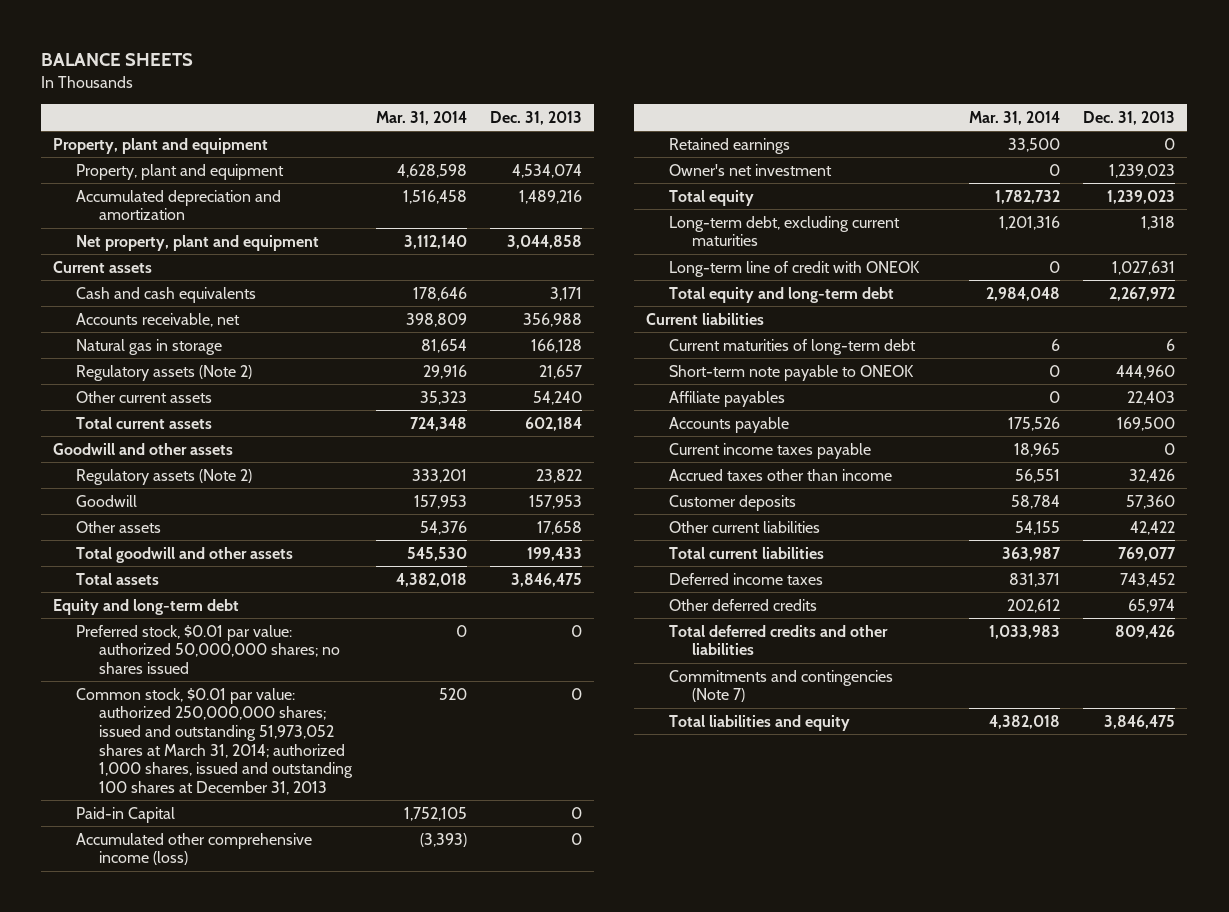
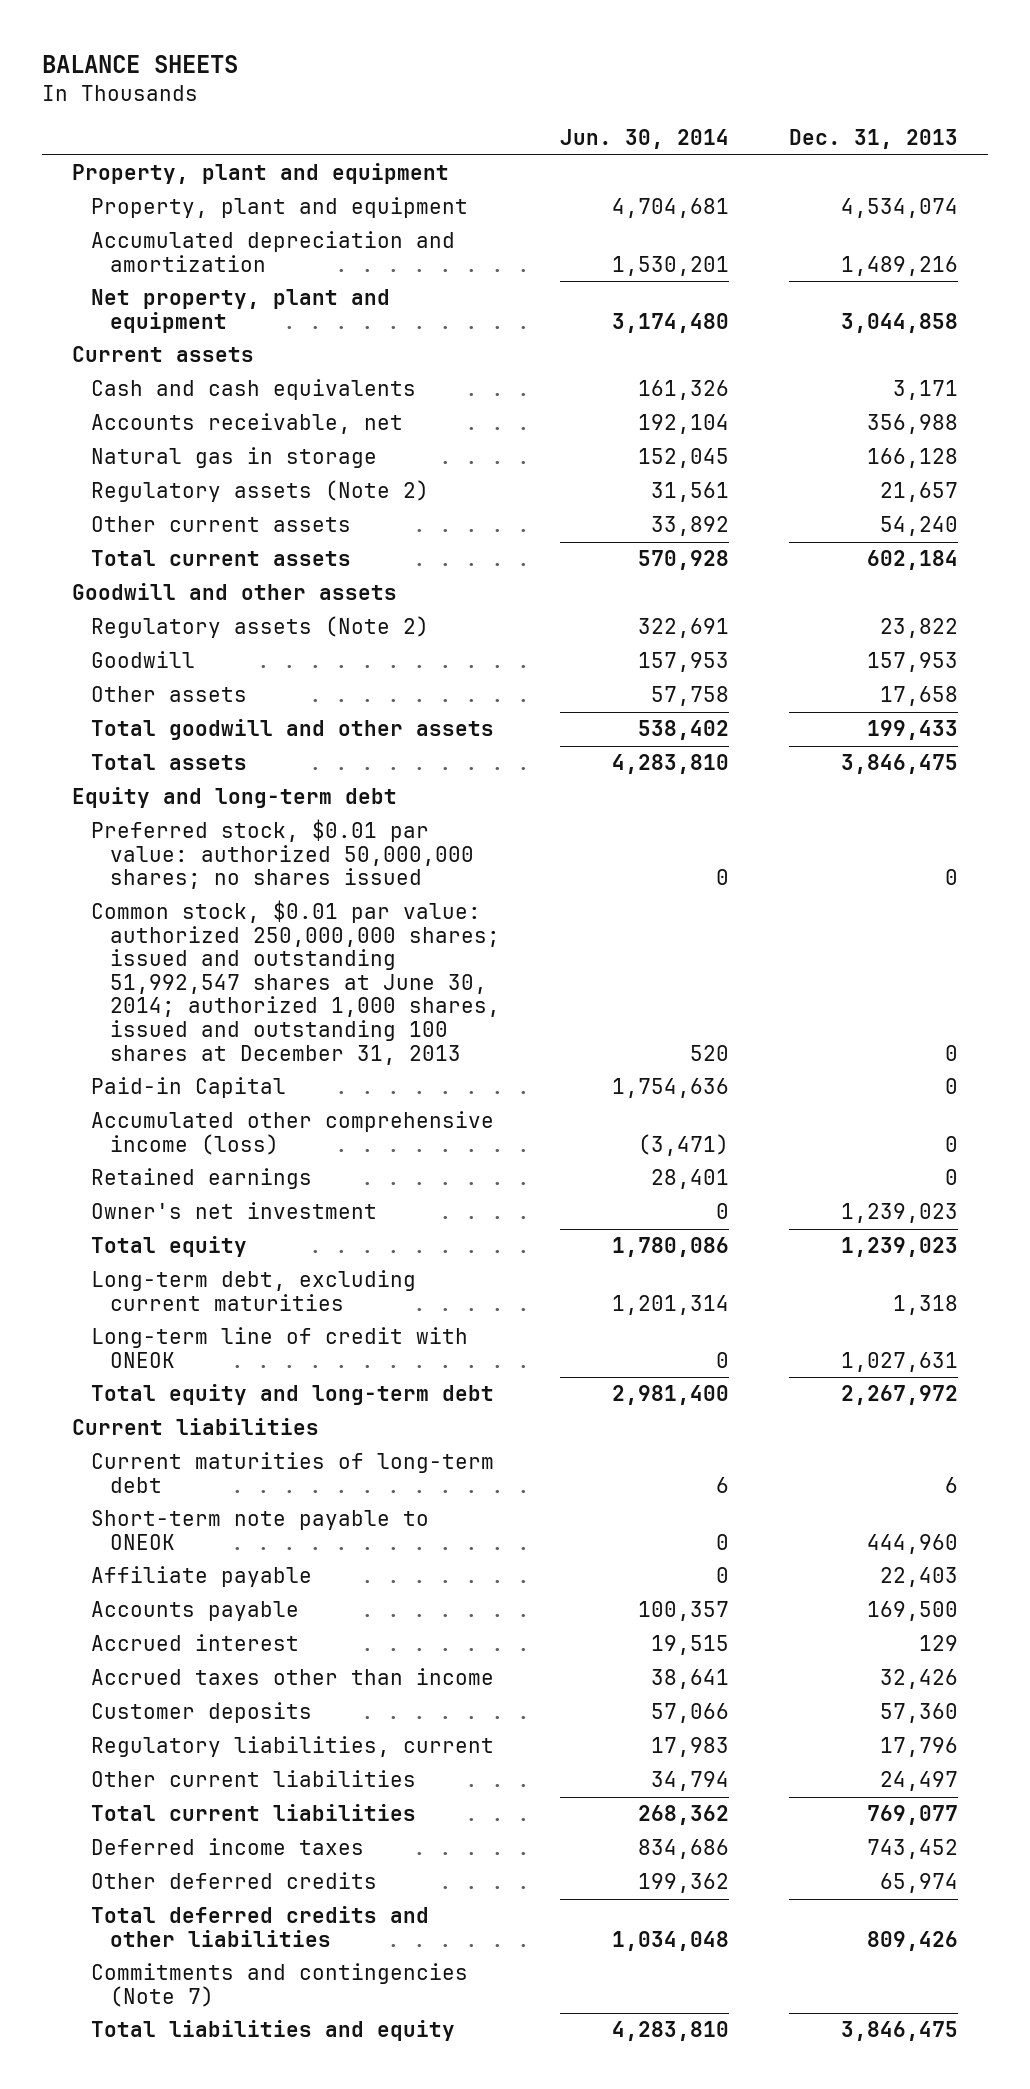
[375,110,467,125] Mar. 31, 2014 -> none
none -> [560,129,730,150] Jun. 30, 2014
[76,687,354,795] Common stock, $0.01 par value: authorized 250,000,000 shares; issued and outstanding 51,973,052 shares at March 31, 2014; authorized 1,000 shares, issued and outstanding 100 shares at December 31, 2013 -> [90,900,500,1065] Common stock, $0.01 par value: authorized 250,000,000 shares; issued and outstanding 51,992,547 shares at June 30, 2014; authorized 1,000 shares, issued and outstanding 100 shares at December 31, 2013
[669,390,786,407] Affiliate payables -> [90,1566,312,1588] Affiliate payable
[669,442,872,459] Current income taxes payable -> none
none -> [90,1634,299,1652] Accrued interest
none -> [90,1736,494,1758] Regulatory liabilities, current
[1130,520,1176,535] 42,422 -> [880,1771,959,1792] 24,497

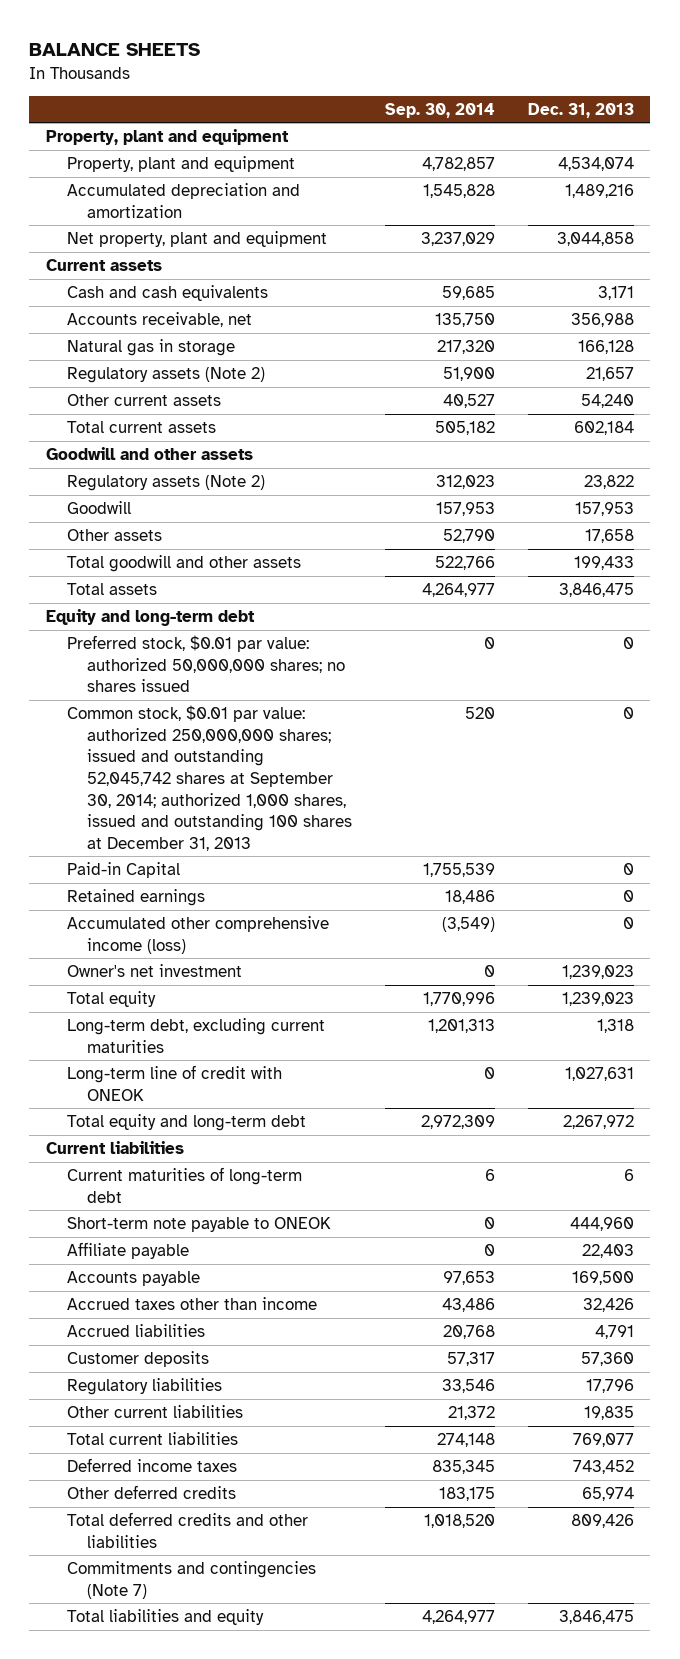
[560,129,730,150] Jun. 30, 2014 -> none
none -> [385,102,496,118] Sep. 30, 2014
[90,900,500,1065] Common stock, $0.01 par value: authorized 250,000,000 shares; issued and outstanding 51,992,547 shares at June 30, 2014; authorized 1,000 shares, issued and outstanding 100 shares at December 31, 2013 -> [66,705,353,851] Common stock, $0.01 par value: authorized 250,000,000 shares; issued and outstanding 52,045,742 shares at September 30, 2014; authorized 1,000 shares, issued and outstanding 100 shares at December 31, 2013
[90,1111,494,1155] Accumulated other comprehensive income (loss) -> [66,916,329,954] Accumulated other comprehensive income (loss)
[90,1634,299,1652] Accrued interest -> none
none -> [66,1324,205,1338] Accrued liabilities
[90,1736,494,1758] Regulatory liabilities, current -> [66,1378,222,1396] Regulatory liabilities
[880,1771,959,1792] 24,497 -> [583,1406,634,1421] 19,835

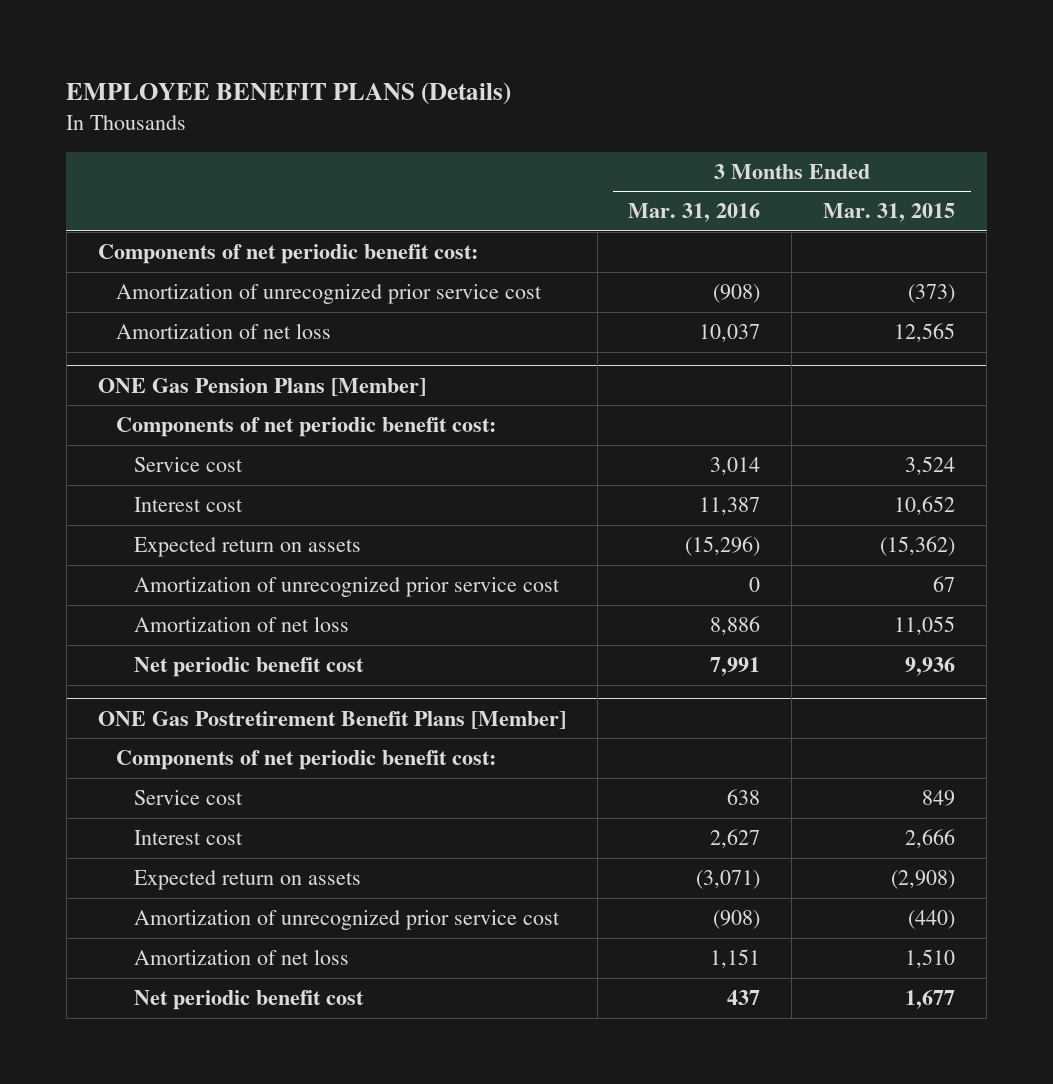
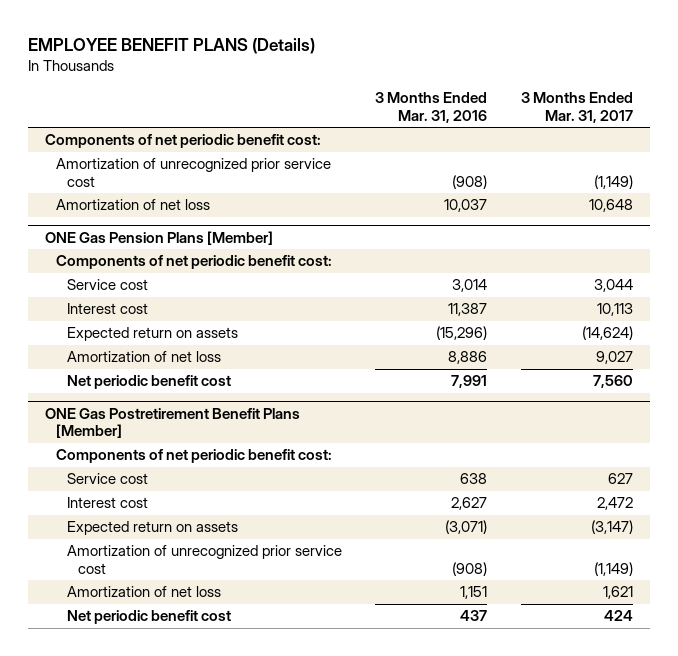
[823,203,956,223] Mar. 31, 2015 -> none
none -> [520,92,633,123] 3 Months Ended Mar. 31, 2017
[133,576,560,597] Amortization of unrecognized prior service cost -> none

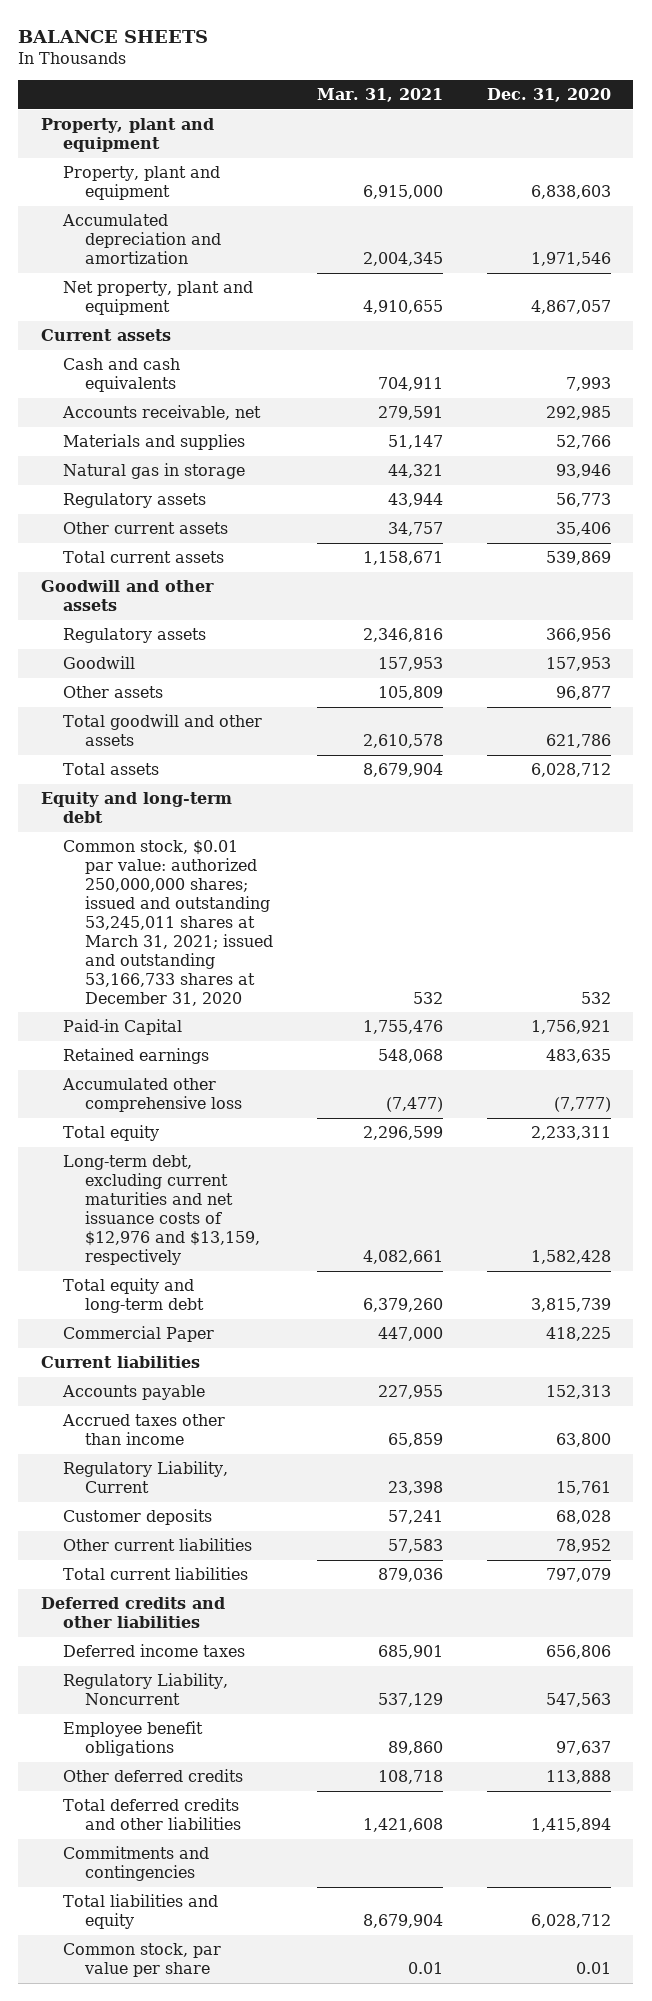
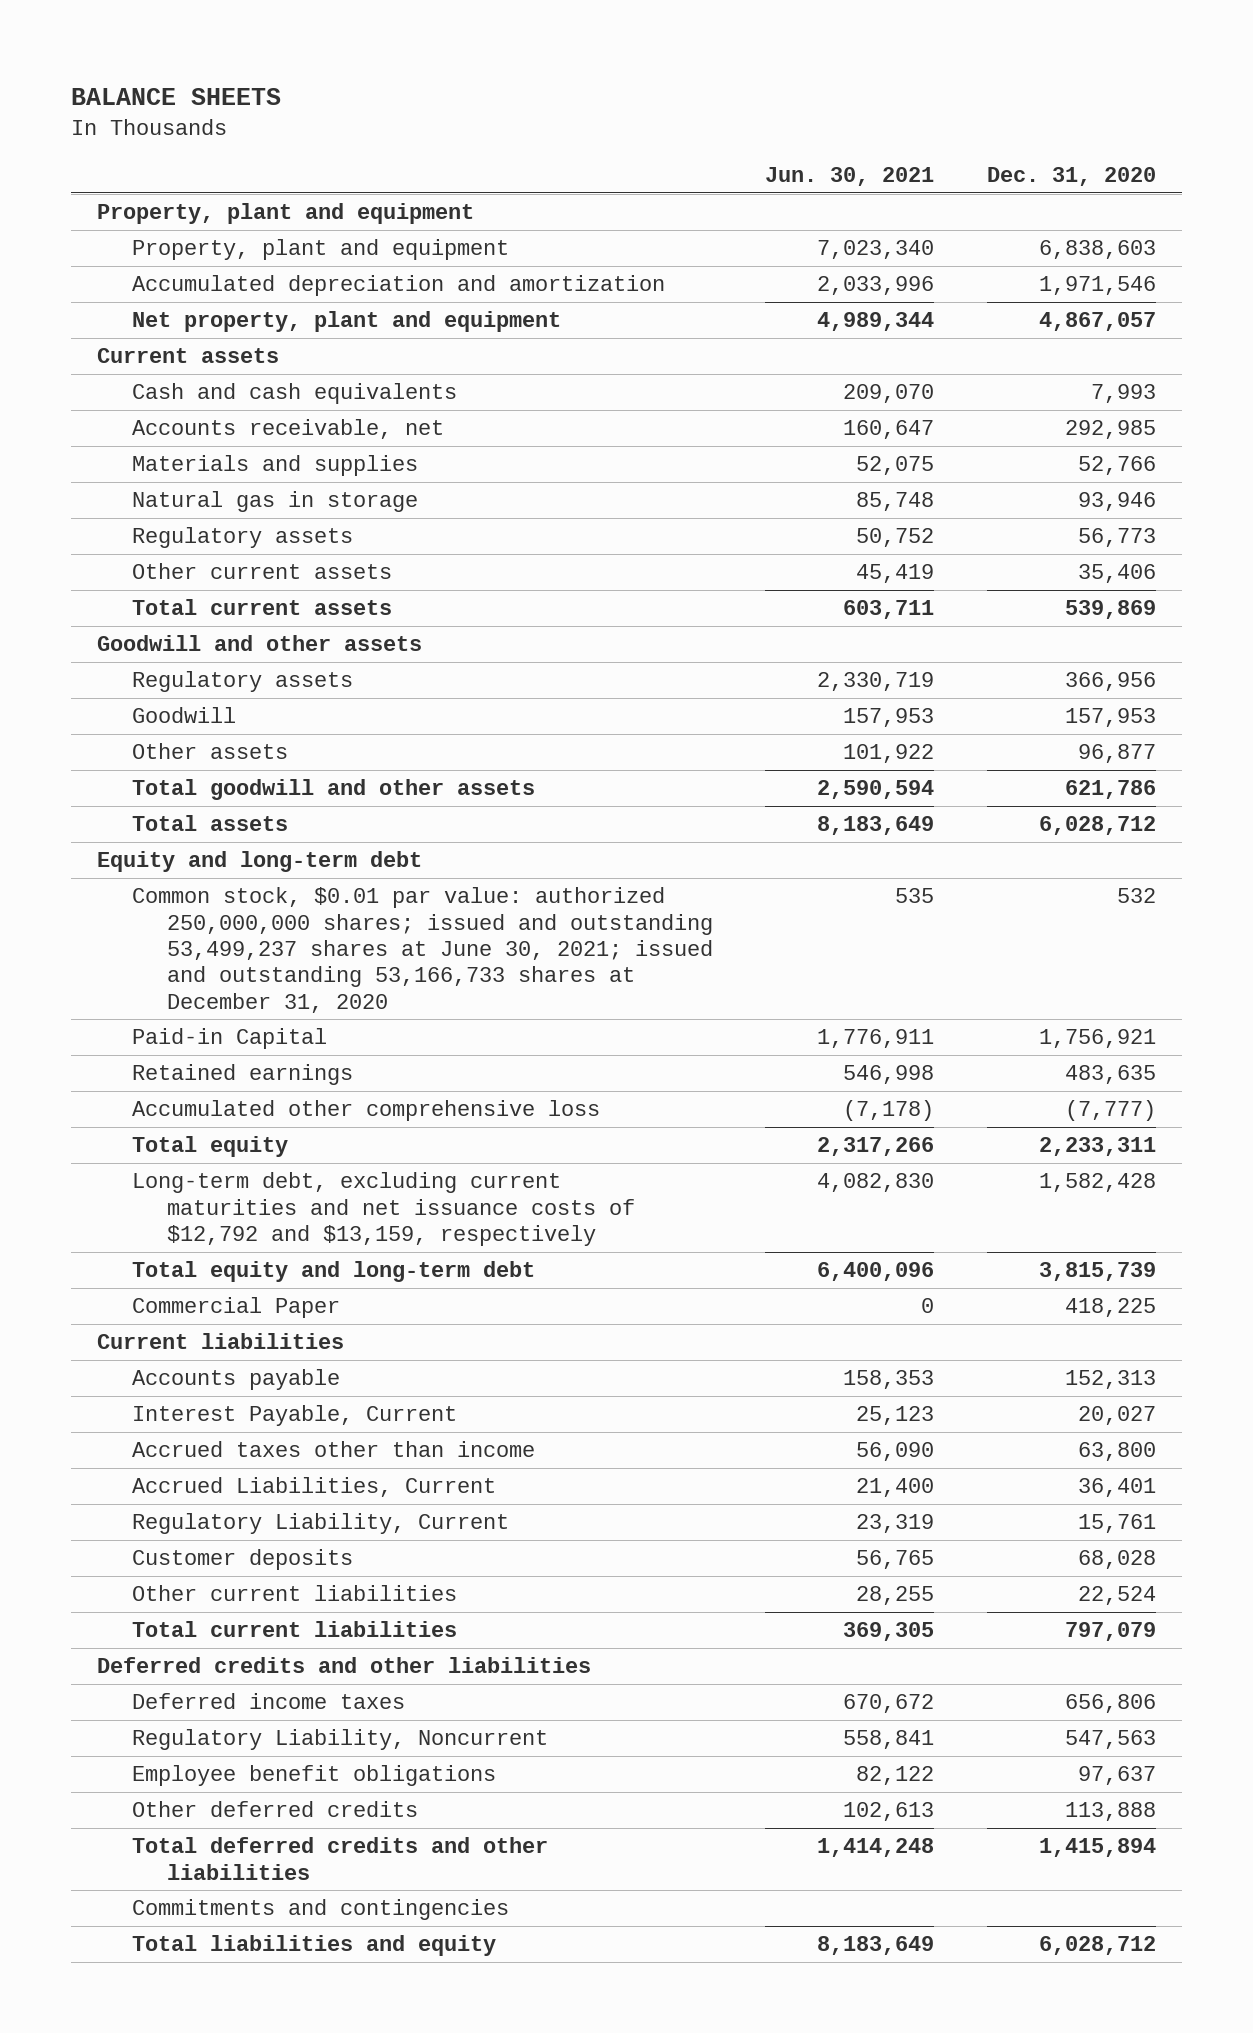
[317,88,444,103] Mar. 31, 2021 -> none
none -> [765,166,935,186] Jun. 30, 2021
[62,840,274,1006] Common stock, $0.01 par value: authorized 250,000,000 shares; issued and outstanding 53,245,011 shares at March 31, 2021; issued and outstanding 53,166,733 shares at December 31, 2020 -> [132,887,713,1013] Common stock, $0.01 par value: authorized 250,000,000 shares; issued and outstanding 53,499,237 shares at June 30, 2021; issued and outstanding 53,166,733 shares at December 31, 2020
[62,1155,261,1265] Long-term debt, excluding current maturities and net issuance costs of $12,976 and $13,159, respectively -> [132,1172,635,1246] Long-term debt, excluding current maturities and net issuance costs of $12,792 and $13,159, respectively
none -> [132,1405,458,1427] Interest Payable, Current
none -> [132,1477,497,1498] Accrued Liabilities, Current
[556,1539,612,1554] 78,952 -> [1077,1586,1156,1606] 22,524
[62,1943,221,1978] Common stock, par value per share -> none

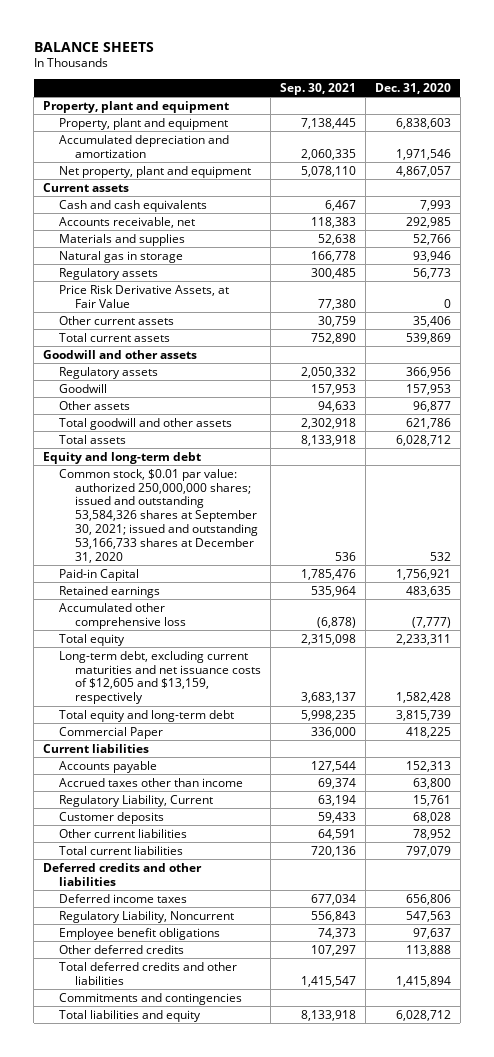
[765,166,935,186] Jun. 30, 2021 -> none
none -> [279,82,356,95] Sep. 30, 2021
none -> [59,284,230,308] Price Risk Derivative Assets, at Fair Value
[132,887,713,1013] Common stock, $0.01 par value: authorized 250,000,000 shares; issued and outstanding 53,499,237 shares at June 30, 2021; issued and outstanding 53,166,733 shares at December 31, 2020 -> [59,468,258,564] Common stock, $0.01 par value: authorized 250,000,000 shares; issued and outstanding 53,584,326 shares at September 30, 2021; issued and outstanding 53,166,733 shares at December 31, 2020
[132,1172,635,1246] Long-term debt, excluding current maturities and net issuance costs of $12,792 and $13,159, respectively -> [59,650,261,705] Long-term debt, excluding current maturities and net issuance costs of $12,605 and $13,159, respectively
[132,1405,458,1427] Interest Payable, Current -> none
[132,1477,497,1498] Accrued Liabilities, Current -> none
[1077,1586,1156,1606] 22,524 -> [412,828,451,840] 78,952

